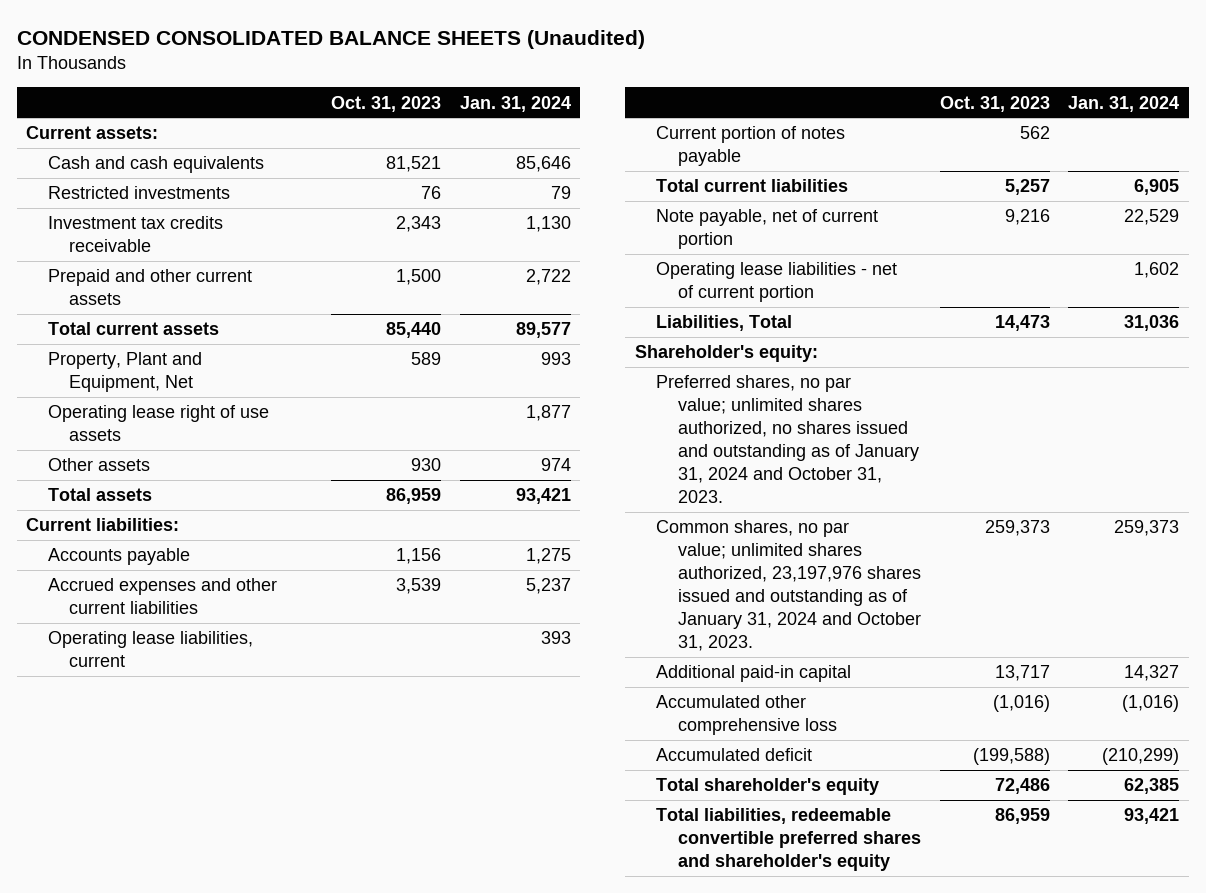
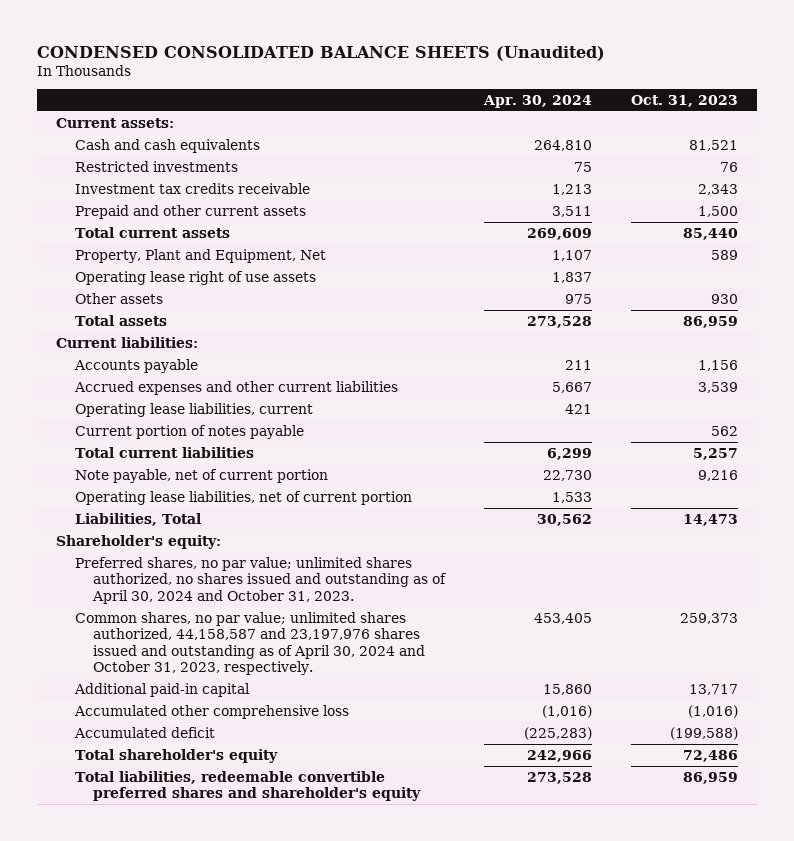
[459,95,571,112] Jan. 31, 2024 -> none
none -> [482,94,592,108] Apr. 30, 2024
[656,262,898,303] Operating lease liabilities - net of current portion -> [74,490,412,505] Operating lease liabilities, net of current portion
[656,375,919,503] Preferred shares, no par value; unlimited shares authorized, no shares issued and outstanding as of January 31, 2024 and October 31, 2023. -> [74,556,447,604] Preferred shares, no par value; unlimited shares authorized, no shares issued and outstanding as of April 30, 2024 and October 31, 2023.
[656,520,921,651] Common shares, no par value; unlimited shares authorized, 23,197,976 shares issued and outstanding as of January 31, 2024 and October 31, 2023. -> [74,611,425,676] Common shares, no par value; unlimited shares authorized, 44,158,587 and 23,197,976 shares issued and outstanding as of April 30, 2024 and October 31, 2023, respectively.

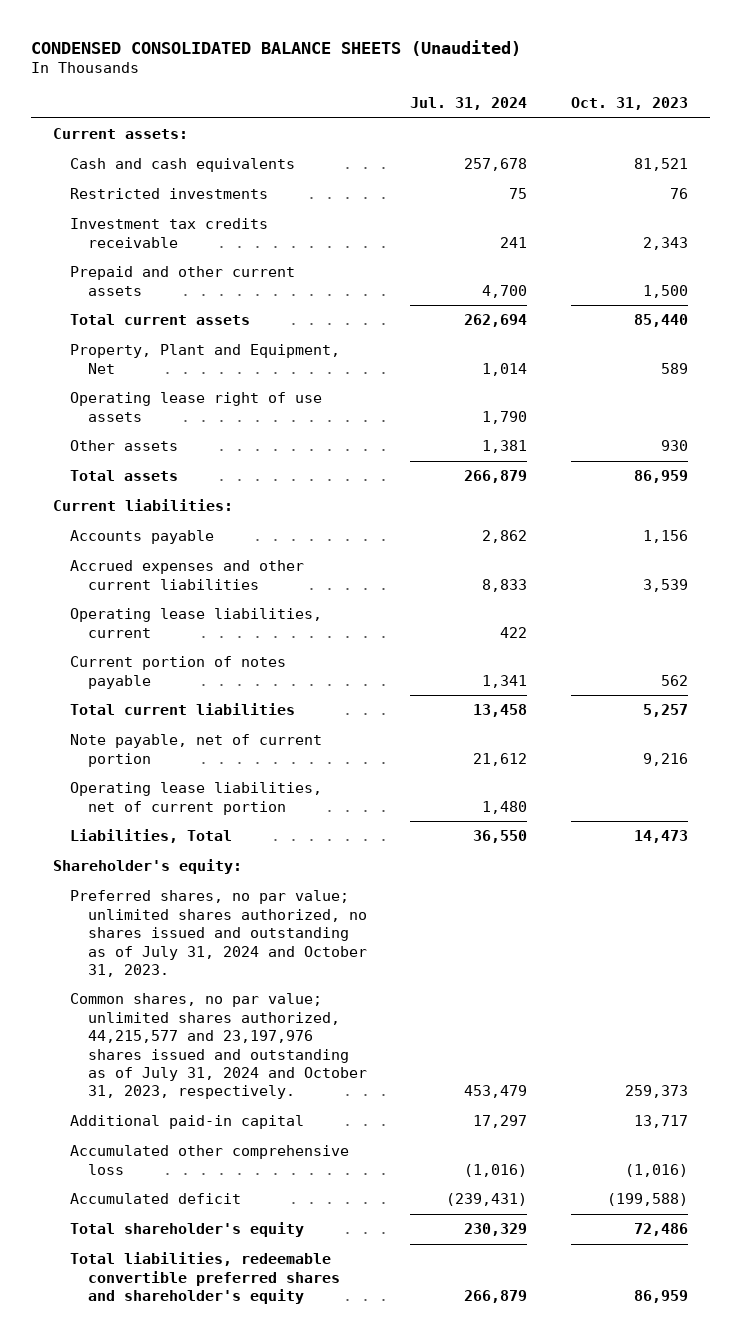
[482,94,592,108] Apr. 30, 2024 -> none
none -> [410,97,528,111] Jul. 31, 2024
[74,556,447,604] Preferred shares, no par value; unlimited shares authorized, no shares issued and outstanding as of April 30, 2024 and October 31, 2023. -> [70,890,367,978] Preferred shares, no par value; unlimited shares authorized, no shares issued and outstanding as of July 31, 2024 and October 31, 2023.
[74,611,425,676] Common shares, no par value; unlimited shares authorized, 44,158,587 and 23,197,976 shares issued and outstanding as of April 30, 2024 and October 31, 2023, respectively. -> [70,993,367,1100] Common shares, no par value; unlimited shares authorized, 44,215,577 and 23,197,976 shares issued and outstanding as of July 31, 2024 and October 31, 2023, respectively.

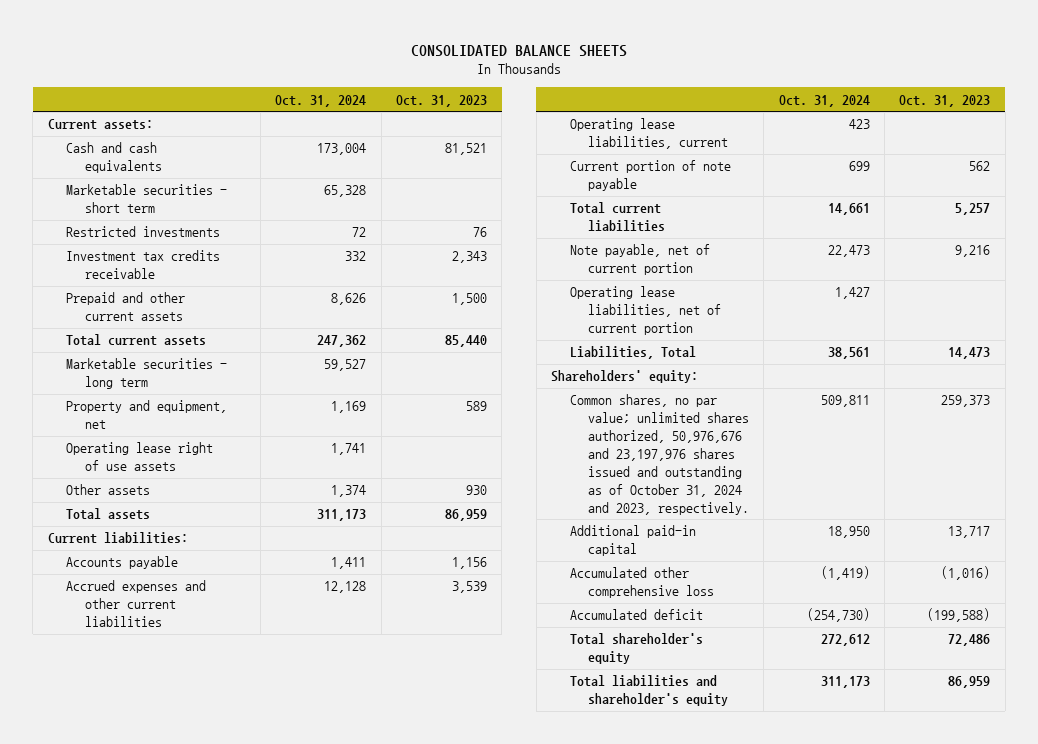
[30,39,521,56] CONDENSED CONSOLIDATED BALANCE SHEETS (Unaudited) -> [411,44,628,57] CONSOLIDATED BALANCE SHEETS
[410,97,528,111] Jul. 31, 2024 -> none
none -> [275,94,367,107] Oct. 31, 2024
none -> [66,184,228,214] Marketable securities - short term
none -> [66,358,228,390] Marketable securities - long term
[70,344,341,374] Property, Plant and Equipment, Net -> [66,400,228,430] Property and equipment, net
[70,656,287,689] Current portion of notes payable -> [569,160,731,192] Current portion of note payable
[70,890,367,978] Preferred shares, no par value; unlimited shares authorized, no shares issued and outstanding as of July 31, 2024 and October 31, 2023. -> none
[52,859,242,875] Shareholder's equity: -> [551,370,699,384] Shareholders' equity:
[70,993,367,1100] Common shares, no par value; unlimited shares authorized, 44,215,577 and 23,197,976 shares issued and outstanding as of July 31, 2024 and October 31, 2023, respectively. -> [569,394,749,515] Common shares, no par value; unlimited shares authorized, 50,976,676 and 23,197,976 shares issued and outstanding as of October 31, 2024 and 2023, respectively.
[70,1252,340,1305] Total liabilities, redeemable convertible preferred shares and shareholder's equity -> [569,675,728,707] Total liabilities and shareholder's equity

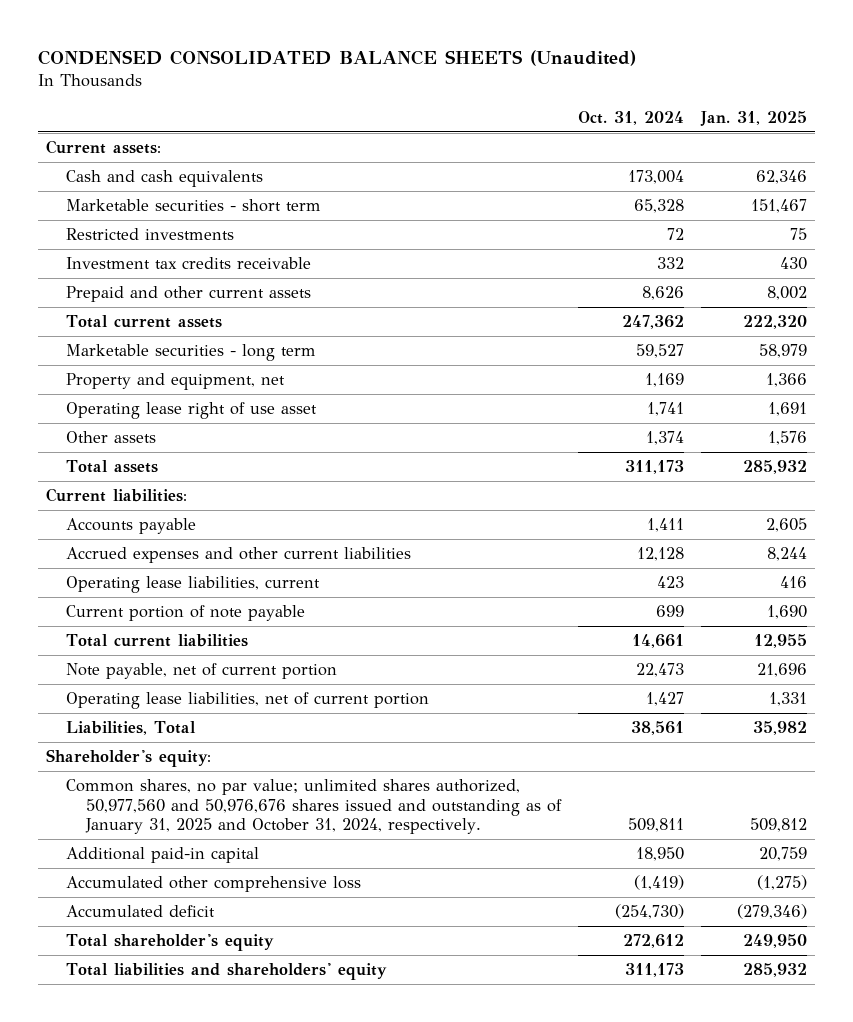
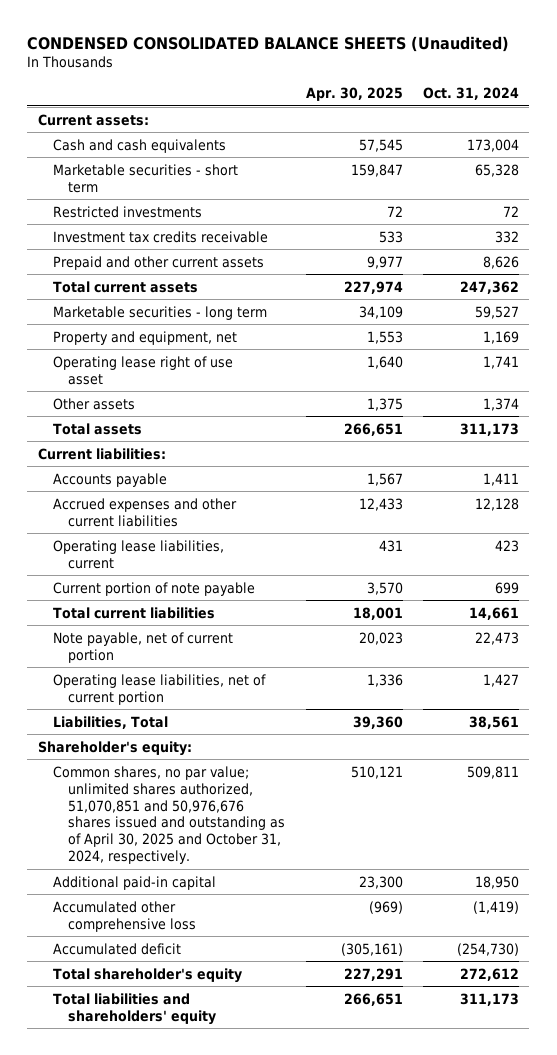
[699,110,807,126] Jan. 31, 2025 -> none
none -> [305,87,403,102] Apr. 30, 2025
[65,779,562,835] Common shares, no par value; unlimited shares authorized, 50,977,560 and 50,976,676 shares issued and outstanding as of January 31, 2025 and October 31, 2024, respectively. -> [52,765,286,865] Common shares, no par value; unlimited shares authorized, 51,070,851 and 50,976,676 shares issued and outstanding as of April 30, 2025 and October 31, 2024, respectively.

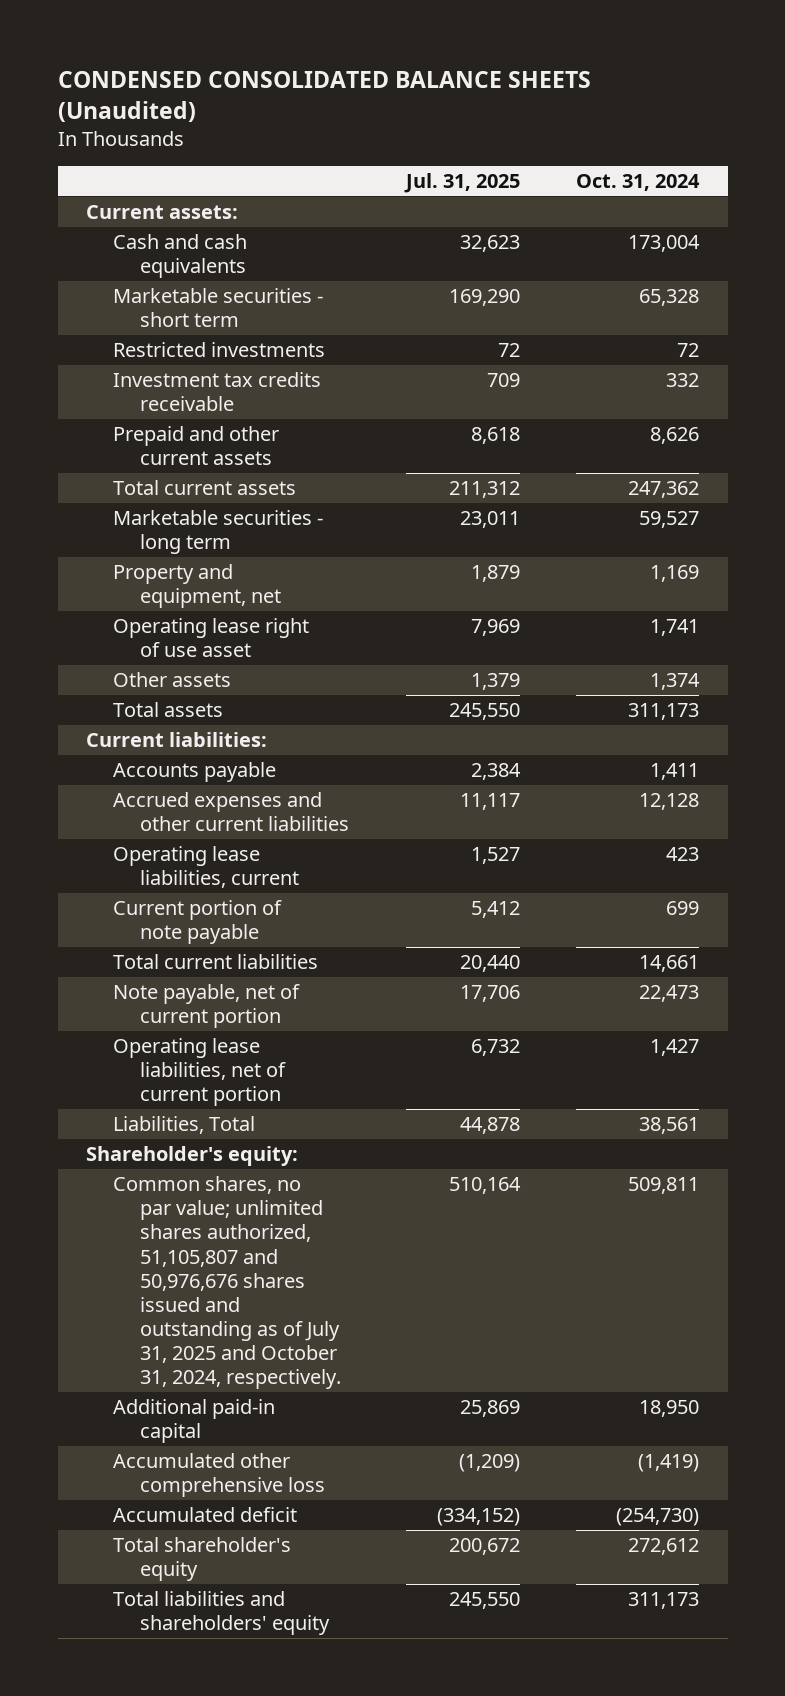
[305,87,403,102] Apr. 30, 2025 -> none
none -> [403,172,520,193] Jul. 31, 2025
[52,765,286,865] Common shares, no par value; unlimited shares authorized, 51,070,851 and 50,976,676 shares issued and outstanding as of April 30, 2025 and October 31, 2024, respectively. -> [112,1176,341,1390] Common shares, no par value; unlimited shares authorized, 51,105,807 and 50,976,676 shares issued and outstanding as of July 31, 2025 and October 31, 2024, respectively.

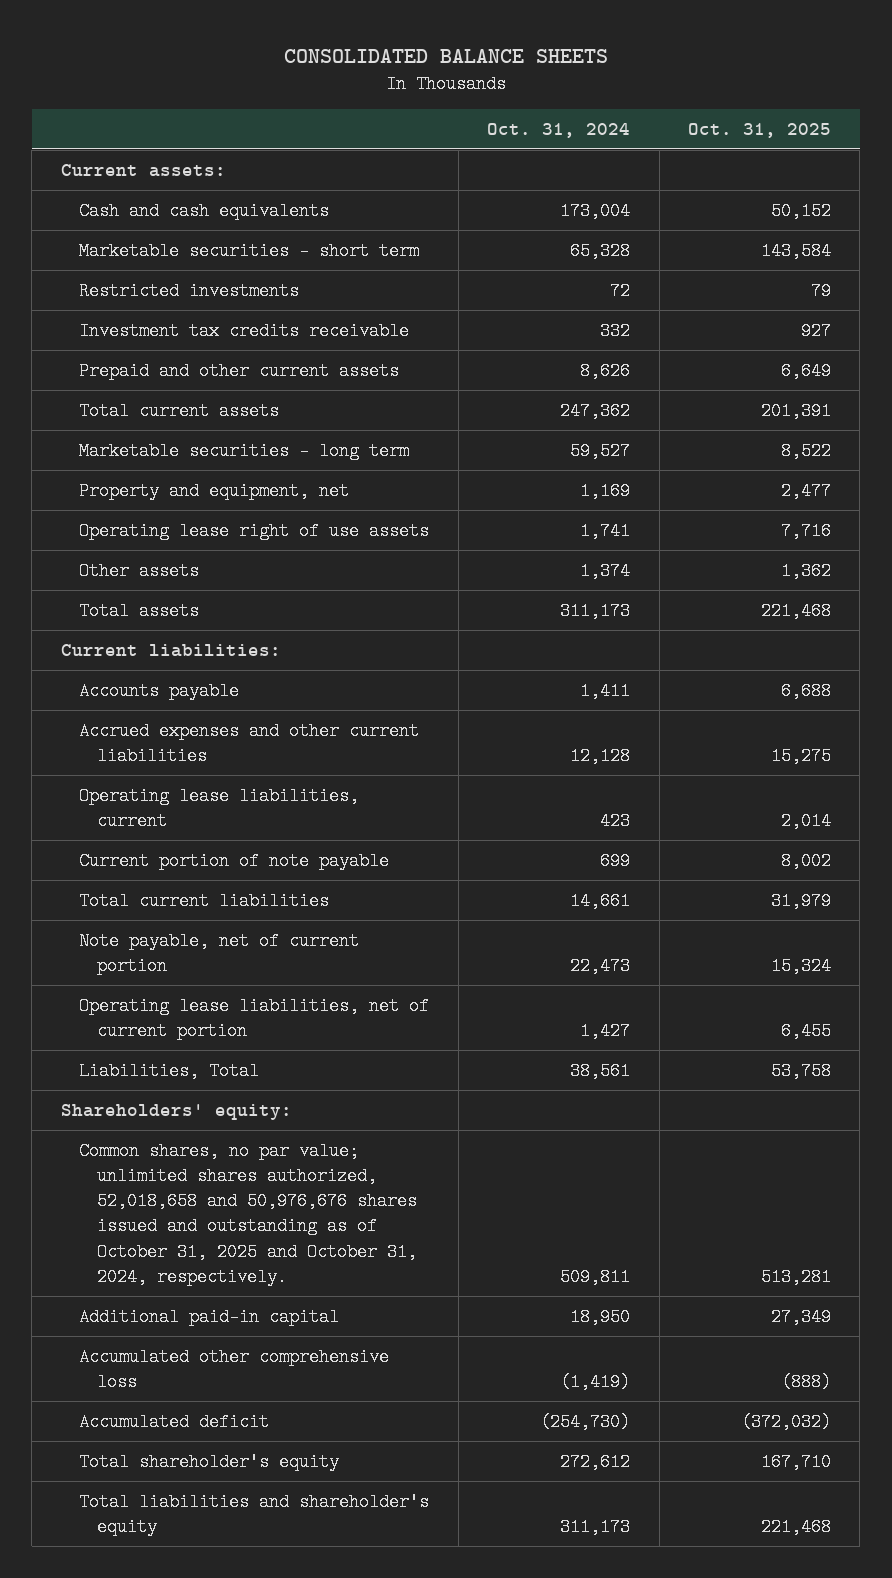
[57,71,591,123] CONDENSED CONSOLIDATED BALANCE SHEETS (Unaudited) -> [283,48,608,63] CONSOLIDATED BALANCE SHEETS
[403,172,520,193] Jul. 31, 2025 -> none
none -> [687,122,831,138] Oct. 31, 2025
[112,618,309,658] Operating lease right of use asset -> [79,521,430,540] Operating lease right of use assets
[85,1146,298,1167] Shareholder's equity: -> [60,1103,292,1120] Shareholders' equity:
[112,1176,341,1390] Common shares, no par value; unlimited shares authorized, 51,105,807 and 50,976,676 shares issued and outstanding as of July 31, 2025 and October 31, 2024, respectively. -> [79,1141,418,1286] Common shares, no par value; unlimited shares authorized, 52,018,658 and 50,976,676 shares issued and outstanding as of October 31, 2025 and October 31, 2024, respectively.
[112,1591,330,1636] Total liabilities and shareholders' equity -> [79,1492,430,1537] Total liabilities and shareholder's equity

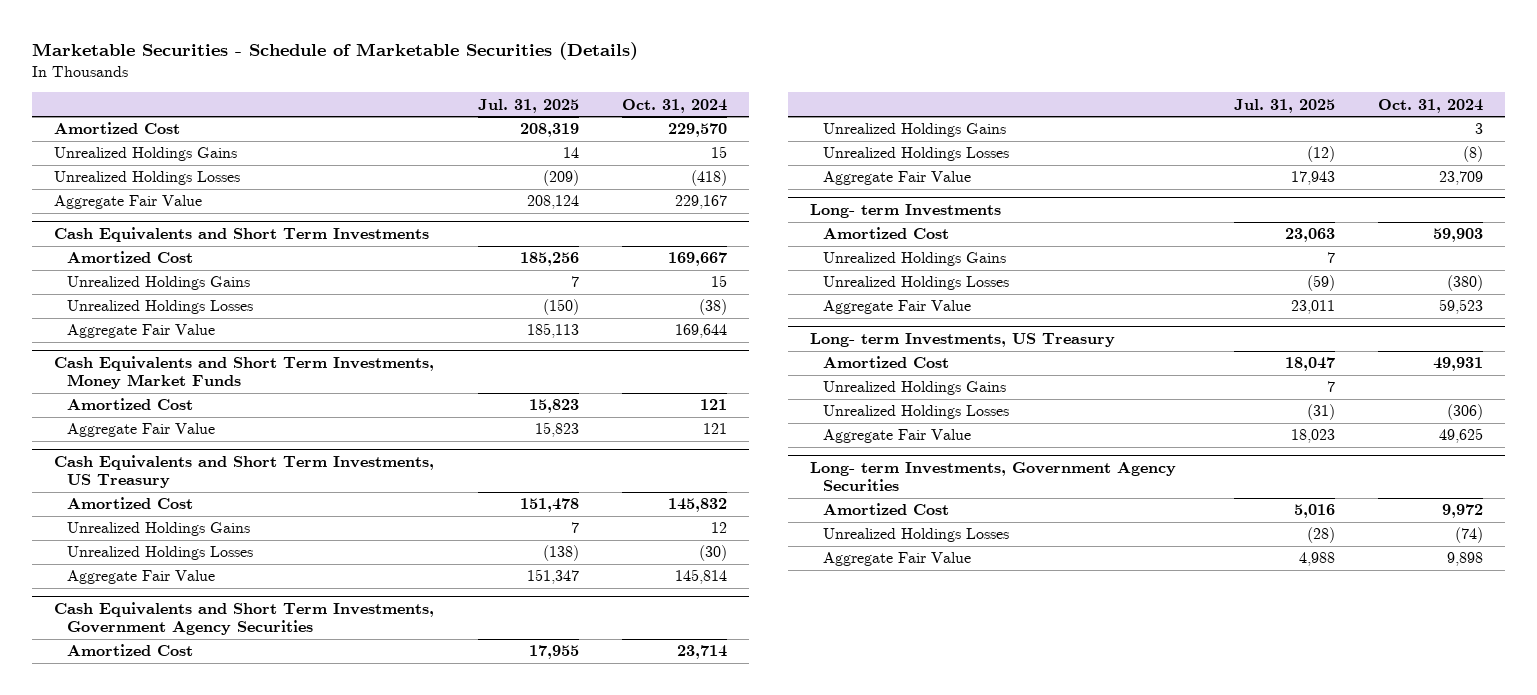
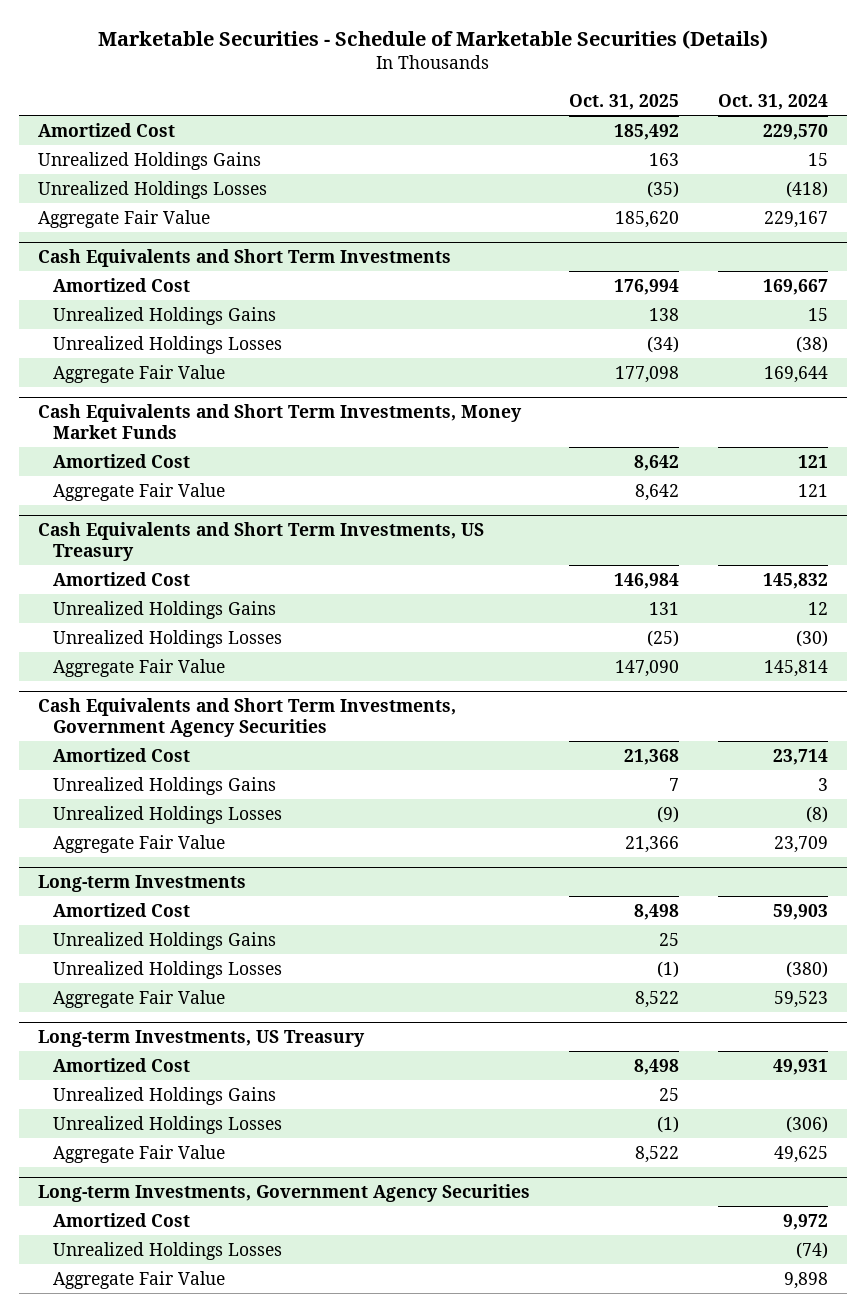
[477,98,579,113] Jul. 31, 2025 -> none
none -> [568,93,679,110] Oct. 31, 2025
[809,204,1001,219] Long- term Investments -> [38,875,247,893] Long-term Investments
[809,333,1115,348] Long- term Investments, US Treasury -> [38,1030,366,1048] Long-term Investments, US Treasury
[809,462,1176,492] Long- term Investments, Government Agency Securities -> [38,1184,531,1203] Long-term Investments, Government Agency Securities

